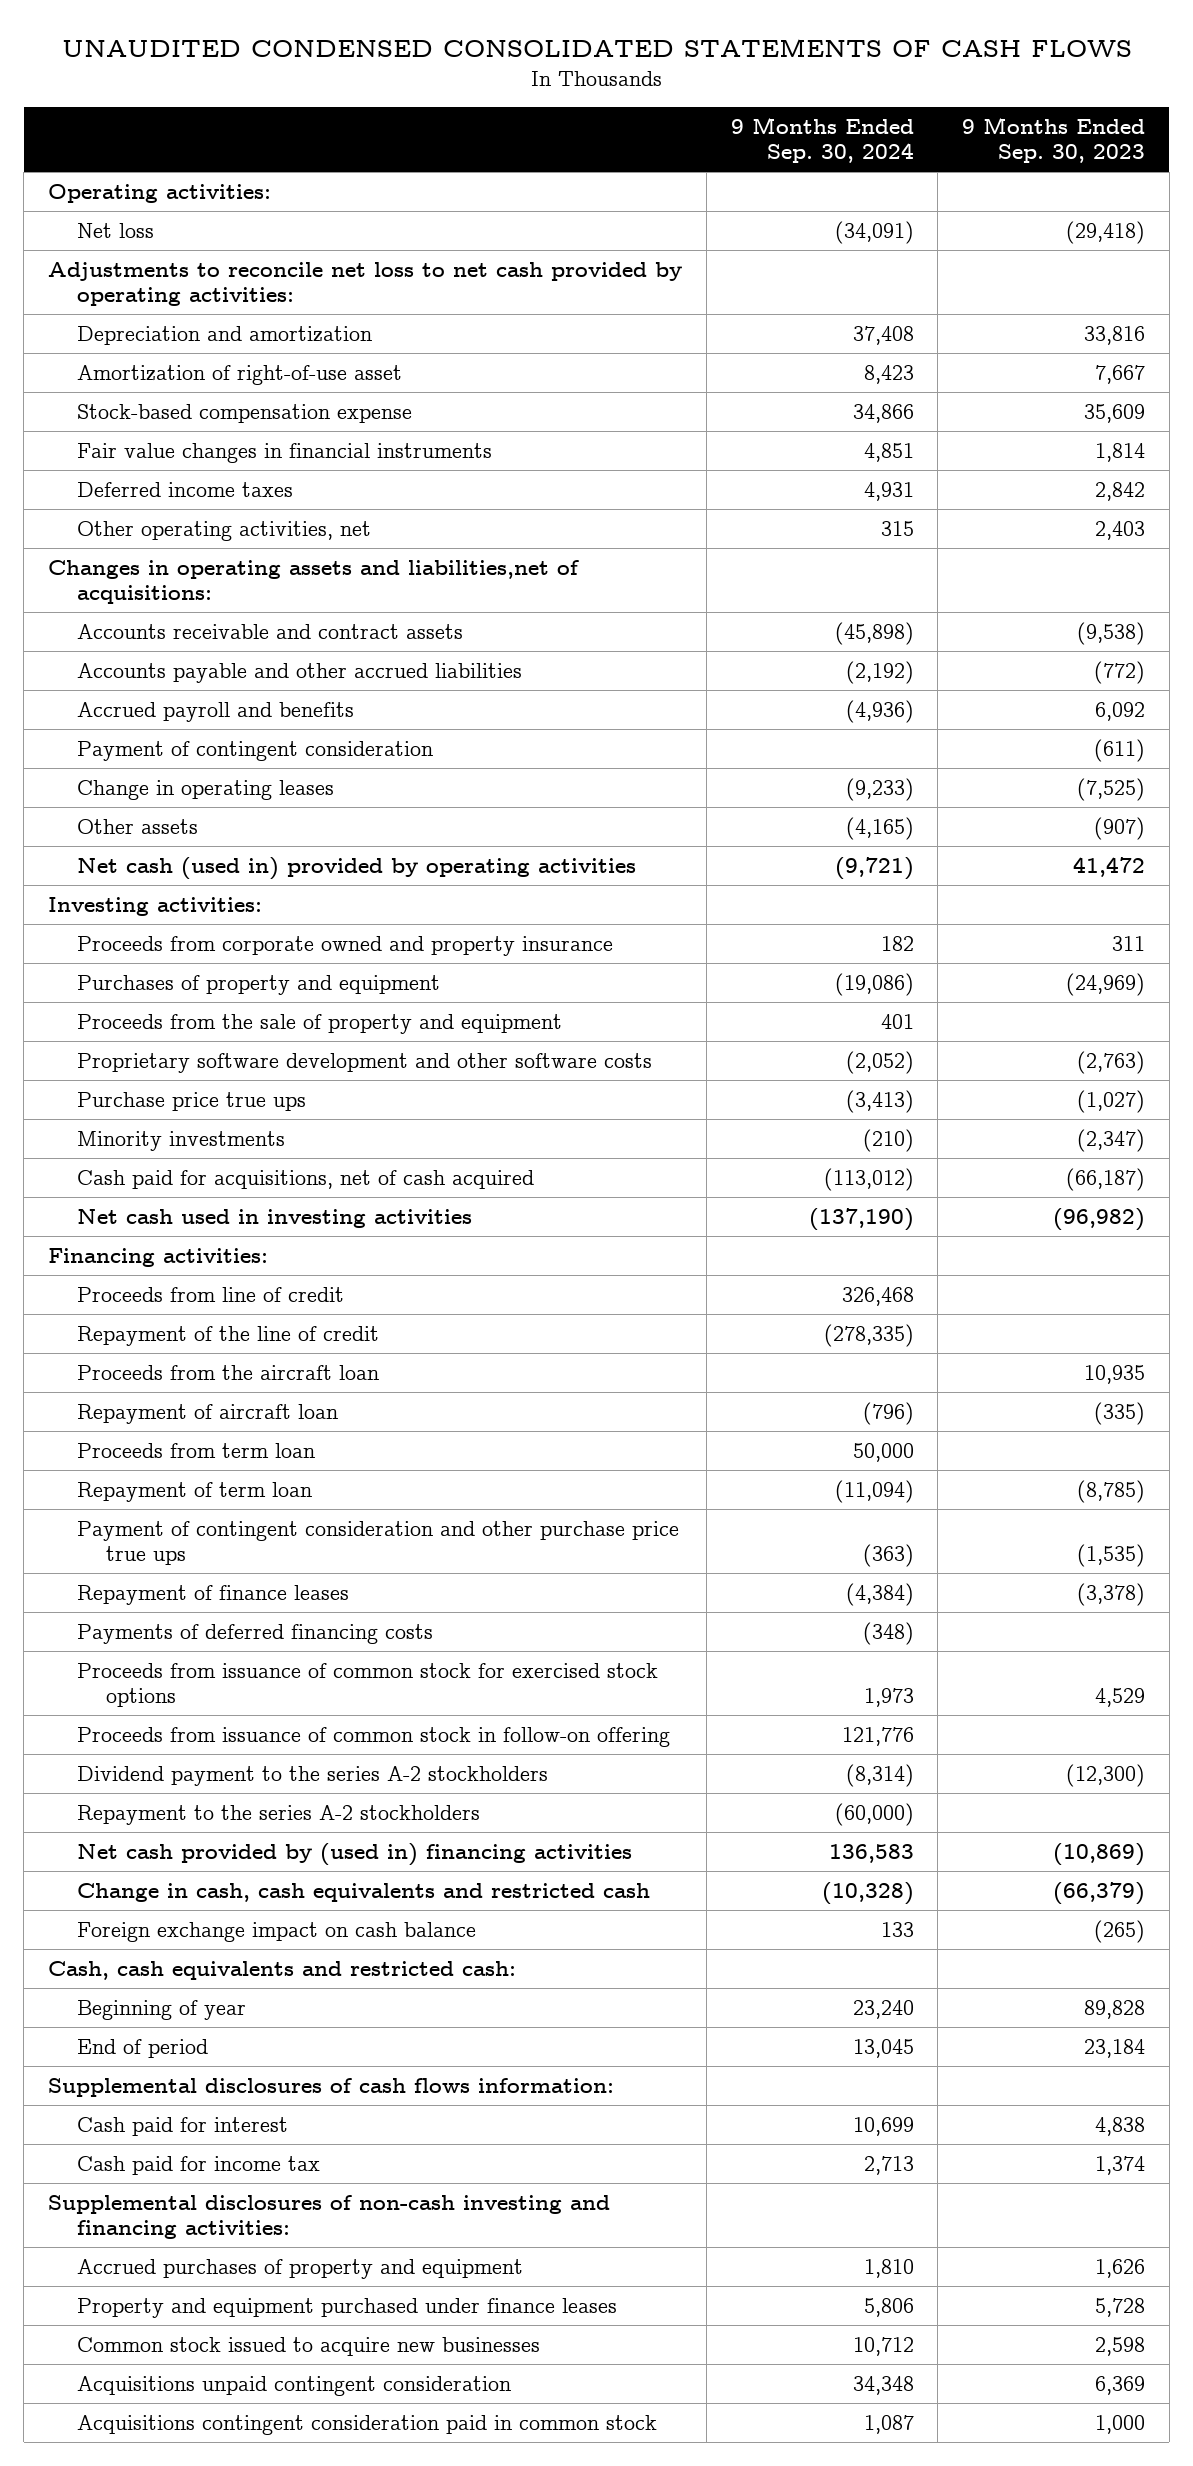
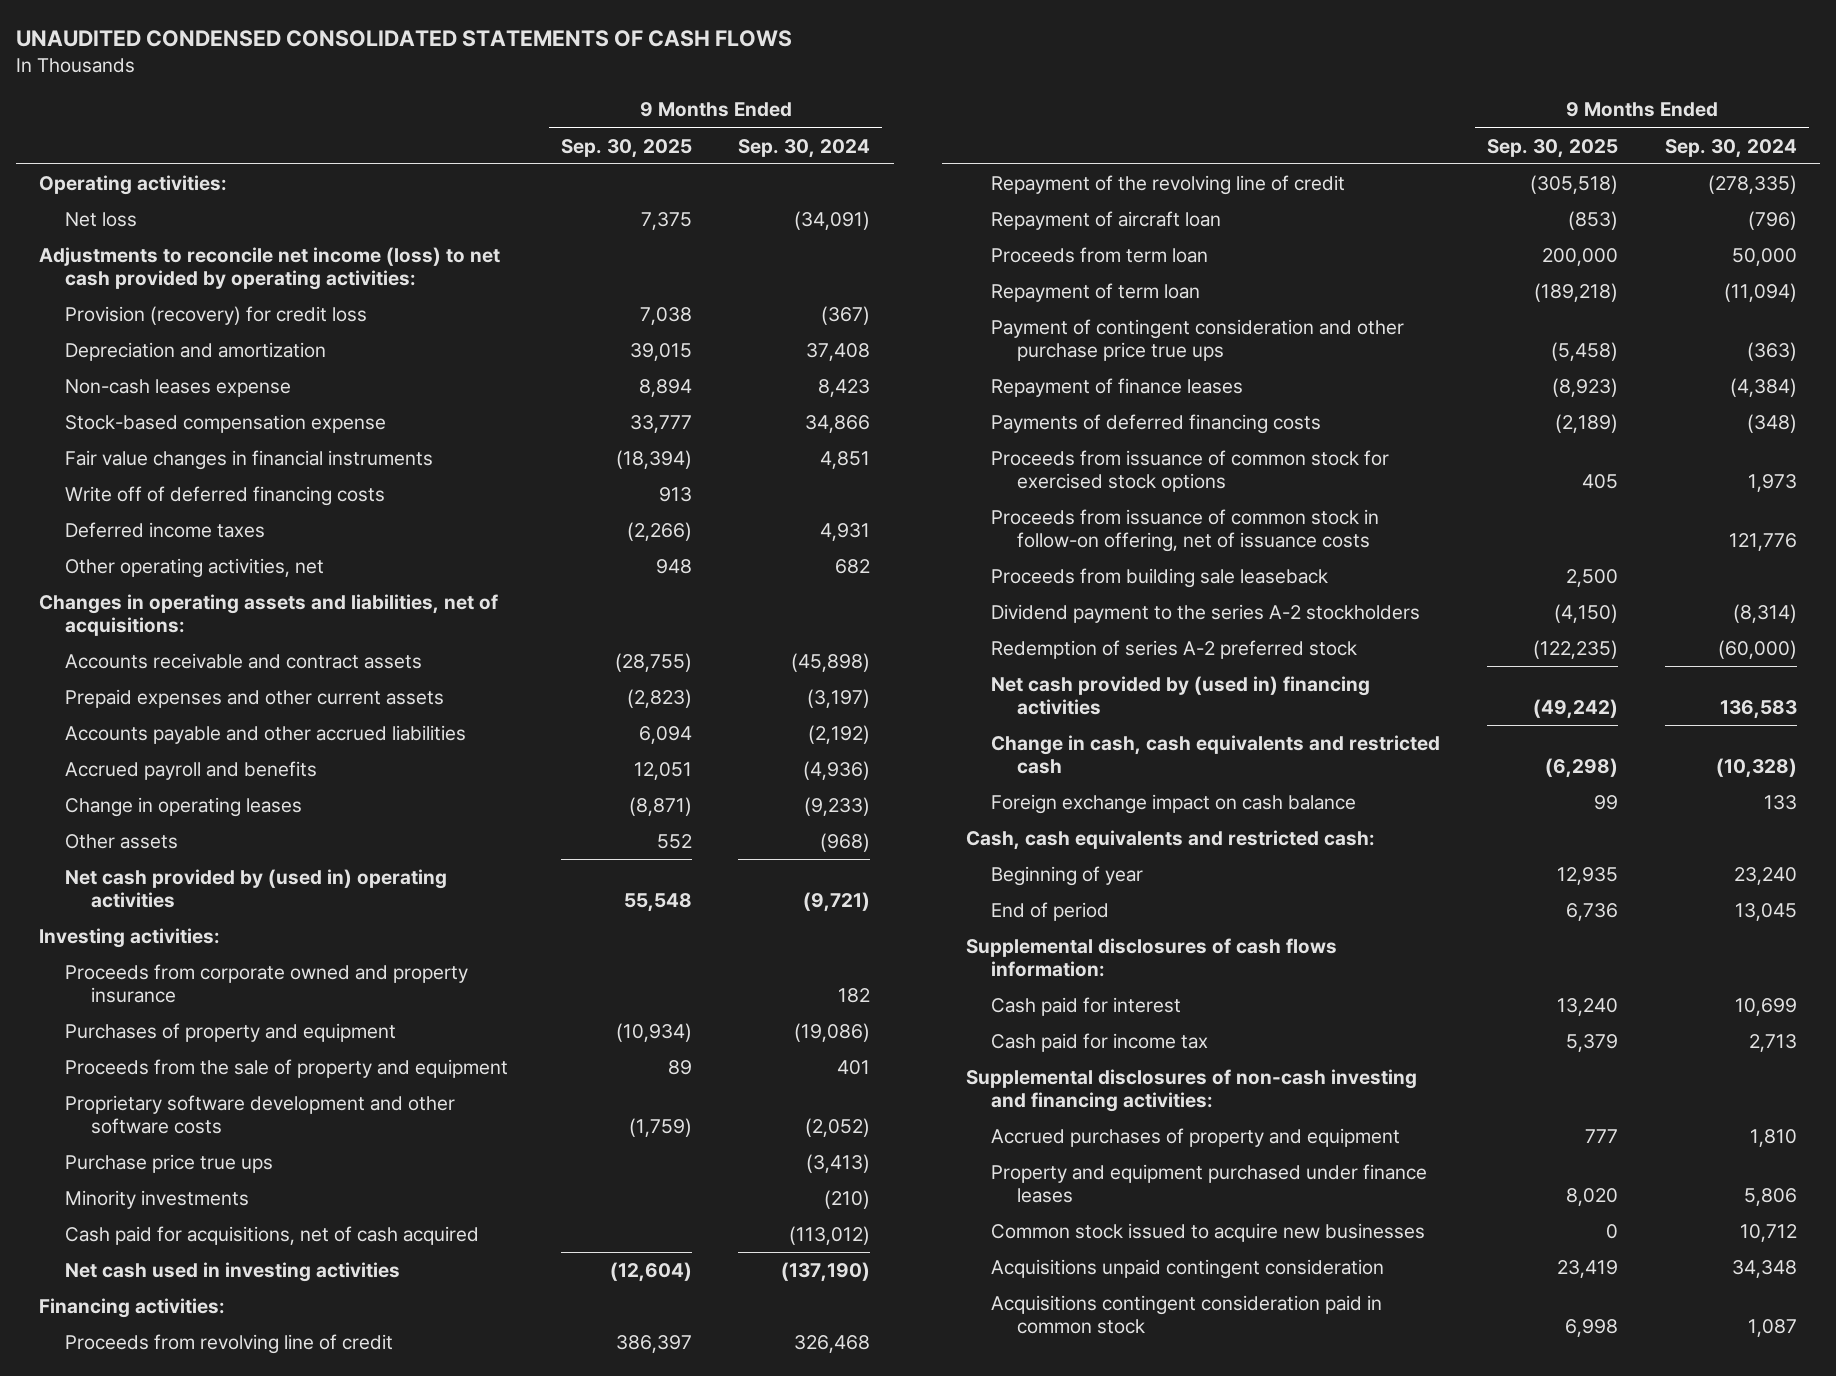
[961,116,1145,164] 9 Months Ended Sep. 30, 2023 -> none
none -> [560,138,692,158] Sep. 30, 2025
[48,261,683,307] Adjustments to reconcile net loss to net cash provided by operating activities: -> [39,247,501,290] Adjustments to reconcile net income (loss) to net cash provided by operating activities:
none -> [65,306,368,326] Provision (recovery) for credit loss
[77,364,403,385] Amortization of right-of-use asset -> [65,379,292,398] Non-cash leases expense
none -> [65,486,386,507] Write off of deferred financing costs
[880,520,914,536] 315 -> [835,559,871,575] 682
[48,559,580,605] Changes in operating assets and liabilities,net of acquisitions: -> [39,594,499,636] Changes in operating assets and liabilities, net of acquisitions:
none -> [65,689,445,709] Prepaid expenses and other current assets
[77,740,434,761] Payment of contingent consideration -> none
[845,816,914,840] (4,165) -> [820,833,871,853] (968)
[77,856,637,880] Net cash (used in) provided by operating activities -> [65,869,448,908] Net cash provided by (used in) operating activities
[77,1364,380,1380] Proceeds from the aircraft loan -> none
[77,1286,345,1302] Proceeds from line of credit -> [65,1334,394,1355] Proceeds from revolving line of credit
[77,1325,380,1346] Repayment of the line of credit -> [991,175,1346,196] Repayment of the revolving line of credit
[77,1726,671,1747] Proceeds from issuance of common stock in follow-on offering -> [991,509,1380,552] Proceeds from issuance of common stock in follow-on offering, net of issuance costs
none -> [991,568,1329,589] Proceeds from building sale leaseback
[77,1804,481,1825] Repayment to the series A-2 stockholders -> none
none -> [991,640,1358,660] Redemption of series A-2 preferred stock

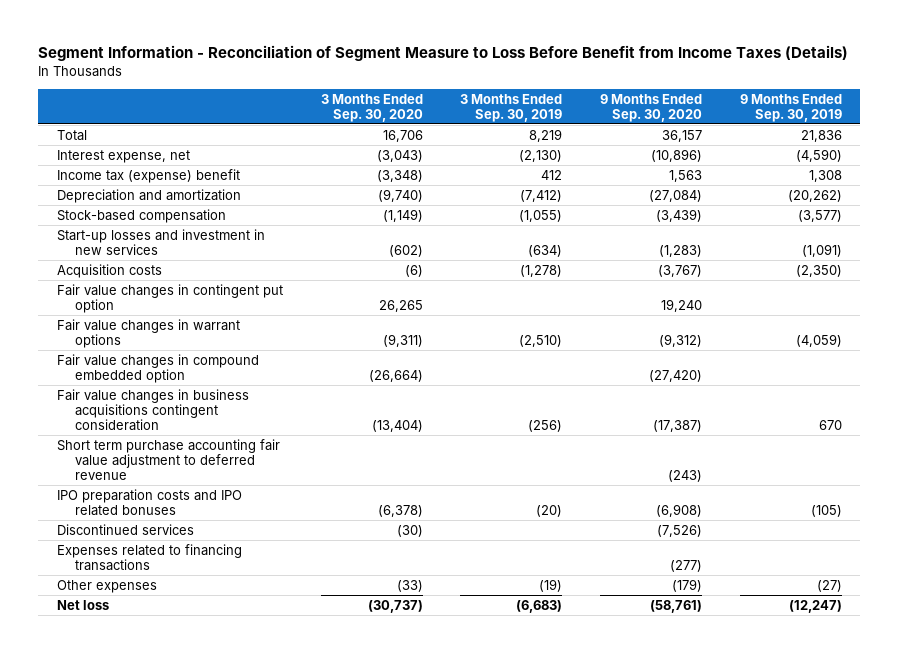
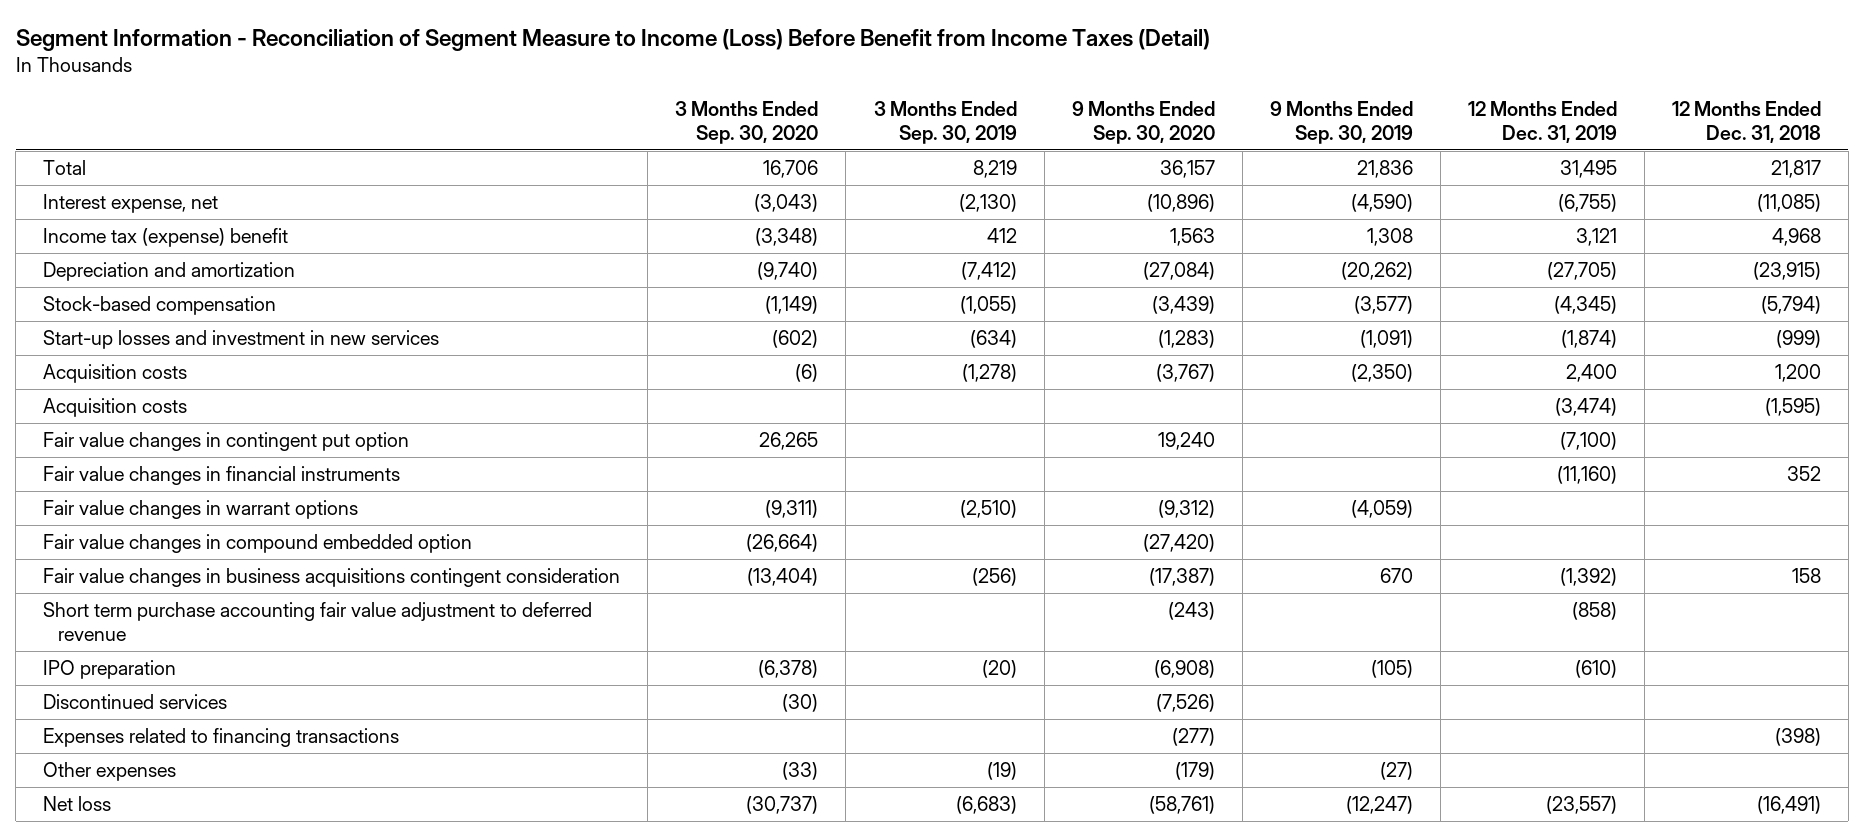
[38,45,849,62] Segment Information - Reconciliation of Segment Measure to Loss Before Benefit from Income Taxes (Details) -> [15,29,1210,52] Segment Information - Reconciliation of Segment Measure to Income (Loss) Before Benefit from Income Taxes (Detail)
none -> [1467,100,1617,143] 12 Months Ended Dec. 31, 2019
none -> [1671,100,1821,143] 12 Months Ended Dec. 31, 2018
none -> [43,397,188,417] Acquisition costs
none -> [43,465,401,485] Fair value changes in financial instruments
[56,488,242,516] IPO preparation costs and IPO related bonuses -> [43,659,177,679] IPO preparation

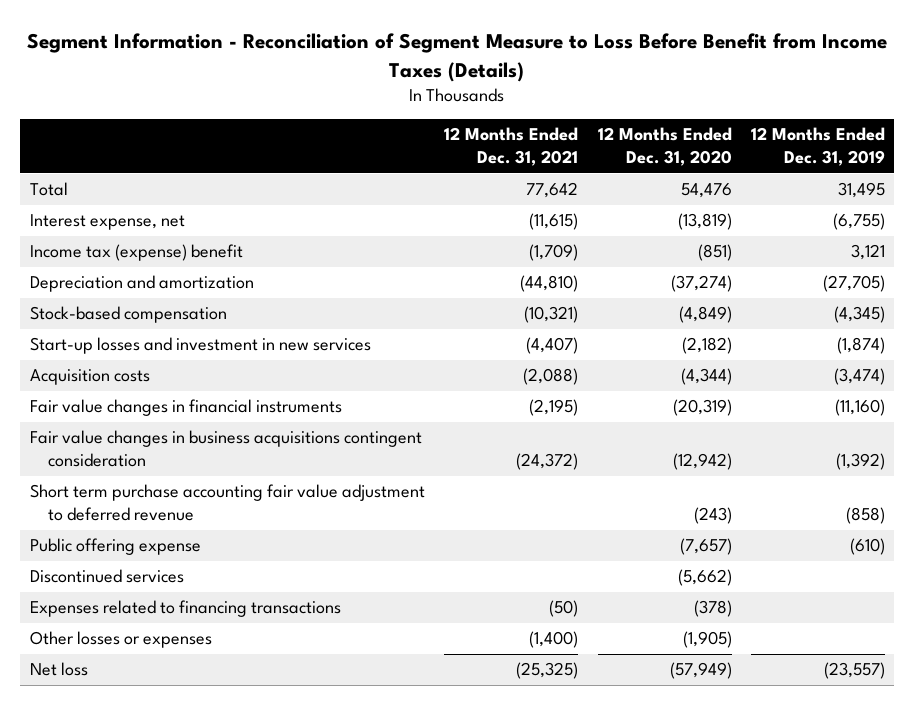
[15,29,1210,52] Segment Information - Reconciliation of Segment Measure to Income (Loss) Before Benefit from Income Taxes (Detail) -> [27,33,888,82] Segment Information - Reconciliation of Segment Measure to Loss Before Benefit from Income Taxes (Details)
[675,100,819,144] 3 Months Ended Sep. 30, 2020 -> none
[873,100,1017,144] 3 Months Ended Sep. 30, 2019 -> none
[1071,100,1215,144] 9 Months Ended Sep. 30, 2020 -> none
[1269,100,1413,144] 9 Months Ended Sep. 30, 2019 -> none
[1671,100,1821,143] 12 Months Ended Dec. 31, 2018 -> none
none -> [444,127,579,167] 12 Months Ended Dec. 31, 2021
none -> [597,127,732,167] 12 Months Ended Dec. 31, 2020
[43,363,188,383] Acquisition costs -> none
[43,431,410,451] Fair value changes in contingent put option -> none
[43,499,359,519] Fair value changes in warrant options -> none
[43,533,473,553] Fair value changes in compound embedded option -> none
[43,659,177,679] IPO preparation -> none
none -> [30,538,202,556] Public offering expense
[43,761,177,781] Other expenses -> [30,631,213,649] Other losses or expenses

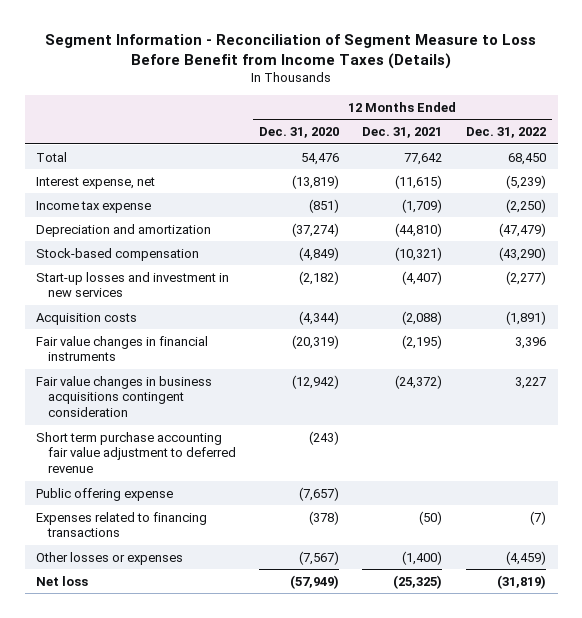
[750,127,885,167] 12 Months Ended Dec. 31, 2019 -> none
none -> [465,127,546,139] Dec. 31, 2022
[30,244,244,262] Income tax (expense) benefit -> [36,200,152,213] Income tax expense
[30,569,185,584] Discontinued services -> none
[682,631,732,649] (1,905) -> [298,550,339,565] (7,567)

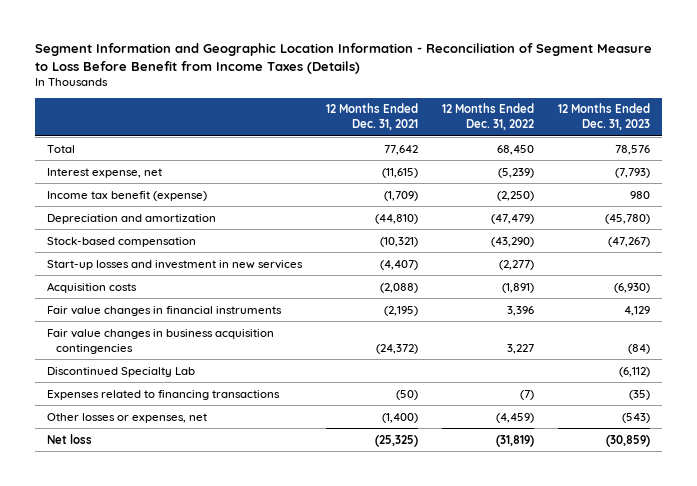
[45,33,537,69] Segment Information - Reconciliation of Segment Measure to Loss Before Benefit from Income Taxes (Details) -> [34,42,652,74] Segment Information and Geographic Location Information - Reconciliation of Segment Measure to Loss Before Benefit from Income Taxes (Details)
[258,127,339,139] Dec. 31, 2020 -> none
none -> [557,103,650,131] 12 Months Ended Dec. 31, 2023
[36,200,152,213] Income tax expense -> [46,190,207,201] Income tax benefit (expense)
[36,431,236,474] Short term purchase accounting fair value adjustment to deferred revenue -> none
[36,487,174,501] Public offering expense -> none
[36,375,213,418] Fair value changes in business acquisitions contingent consideration -> [46,328,274,354] Fair value changes in business acquisition contingencies
none -> [46,366,195,377] Discontinued Specialty Lab
[36,551,184,565] Other losses or expenses -> [46,412,207,423] Other losses or expenses, net

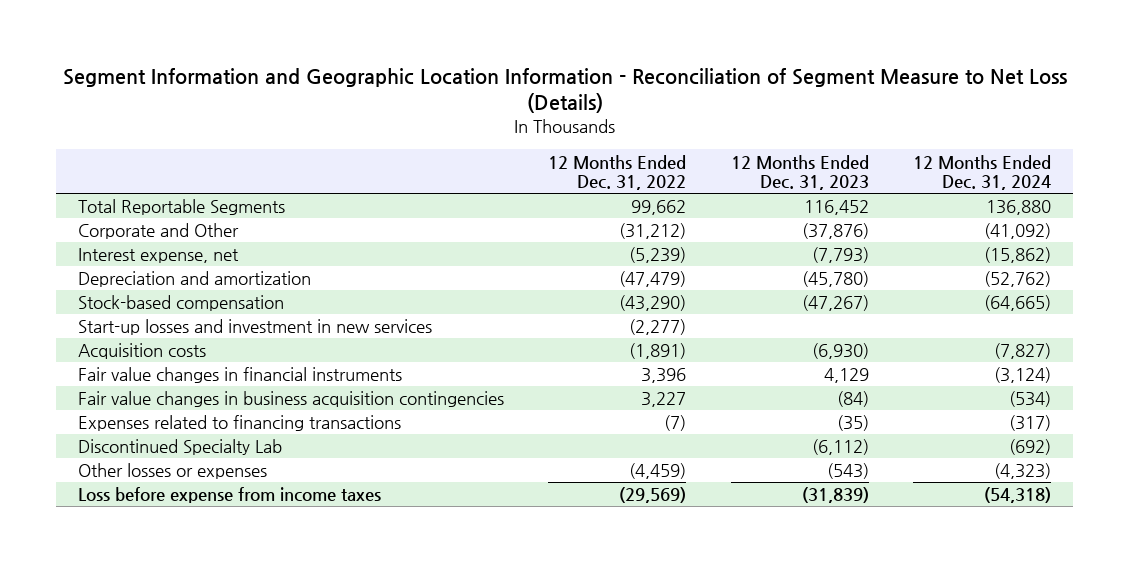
[34,42,652,74] Segment Information and Geographic Location Information - Reconciliation of Segment Measure to Loss Before Benefit from Income Taxes (Details) -> [62,67,1067,114] Segment Information and Geographic Location Information - Reconciliation of Segment Measure to Net Loss (Details)
[325,103,418,131] 12 Months Ended Dec. 31, 2021 -> none
none -> [912,154,1051,191] 12 Months Ended Dec. 31, 2024
[46,144,75,153] Total -> [78,199,286,216] Total Reportable Segments
[496,144,534,155] 68,450 -> [631,200,687,216] 99,662
[614,144,650,155] 78,576 -> [803,200,869,216] 116,452
none -> [78,223,240,240] Corporate and Other
[46,190,207,201] Income tax benefit (expense) -> none
[46,433,92,444] Net loss -> none
[46,366,195,377] Discontinued Specialty Lab -> [78,439,283,456] Discontinued Specialty Lab
[46,412,207,423] Other losses or expenses, net -> [78,463,268,480] Other losses or expenses
none -> [78,487,382,504] Loss before expense from income taxes

